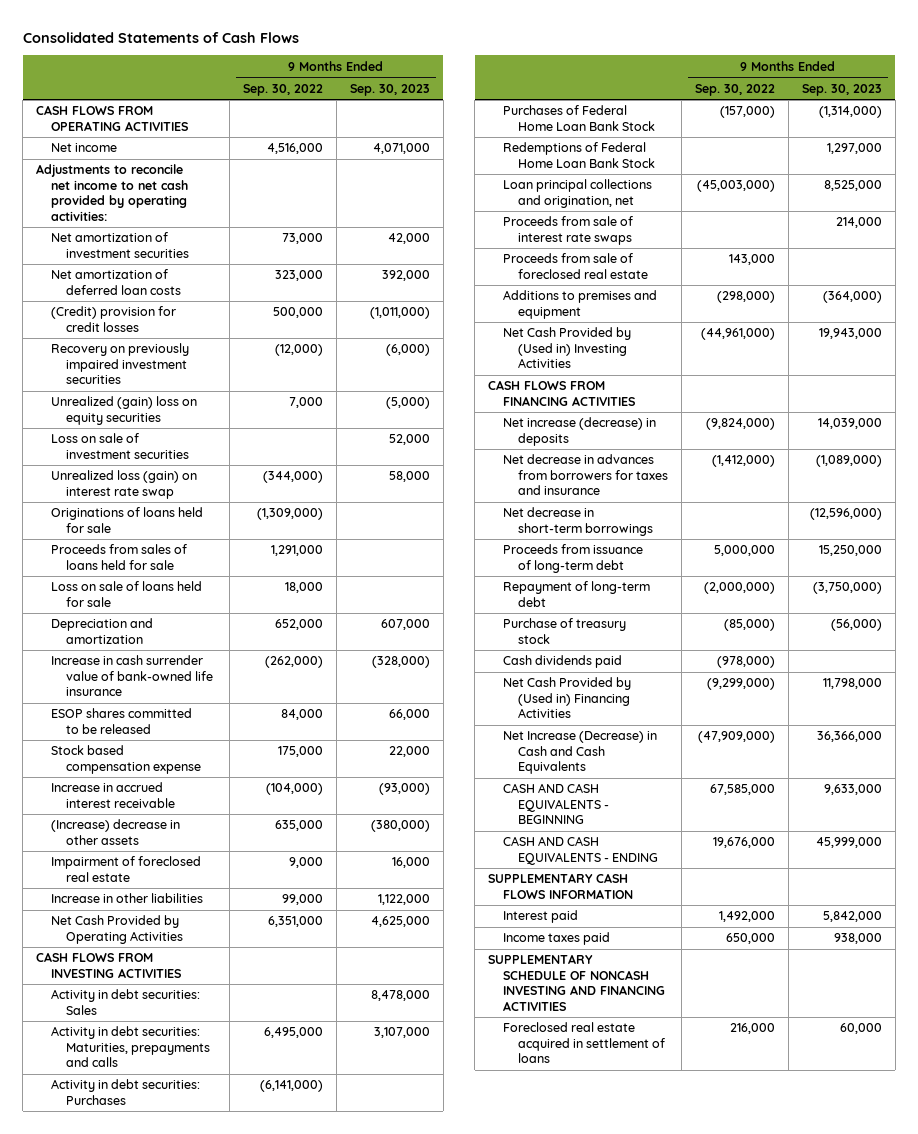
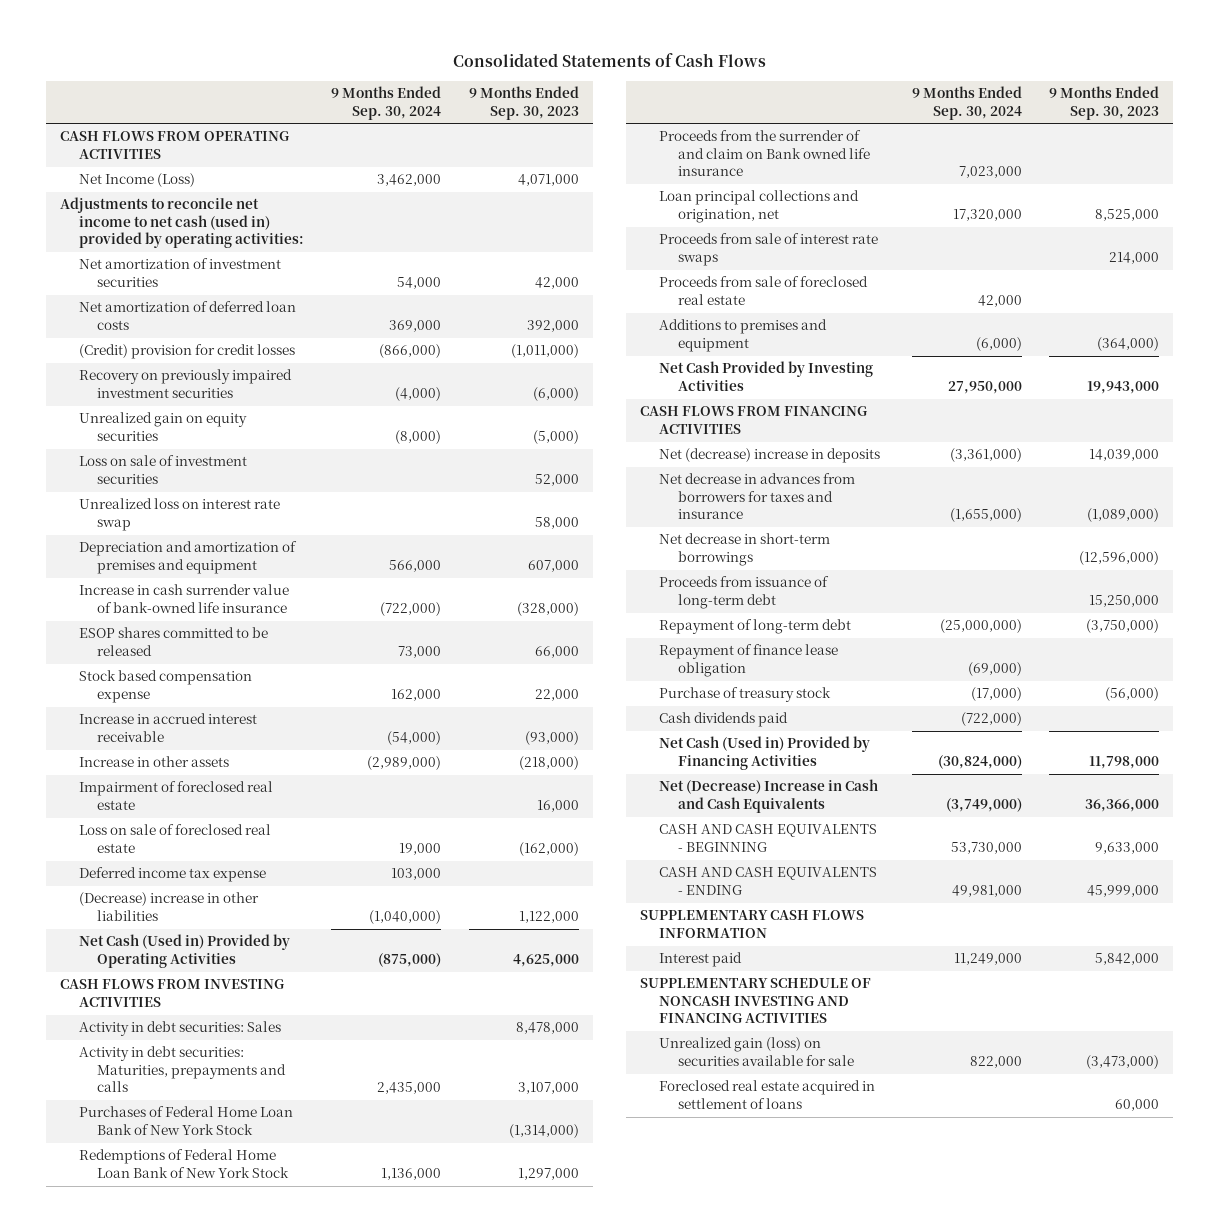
[242,83,323,96] Sep. 30, 2022 -> none
none -> [331,86,442,120] 9 Months Ended Sep. 30, 2024
[50,143,117,153] Net income -> [78,173,195,188] Net Income (Loss)
[36,164,188,221] Adjustments to reconcile net income to net cash provided by operating activities: -> [59,197,304,249] Adjustments to reconcile net income to net cash (used in) provided by operating activities:
[50,396,197,425] Unrealized (gain) loss on equity securities -> [78,412,247,441] Unrealized gain on equity securities
[50,507,203,533] Originations of loans held for sale -> none
[50,544,187,570] Proceeds from sales of loans held for sale -> none
[50,581,202,607] Loss on sale of loans held for sale -> none
[50,470,197,499] Unrealized loss (gain) on interest rate swap -> [78,498,280,531] Unrealized loss on interest rate swap
[50,618,153,644] Depreciation and amortization -> [78,541,297,574] Depreciation and amortization of premises and equipment
[50,819,180,845] (Increase) decrease in other assets -> [78,756,229,768] Increase in other assets
[370,820,430,833] (380,000) -> [518,756,579,771] (218,000)
none -> [78,824,271,853] Loss on sale of foreclosed real estate
none -> [78,867,266,883] Deferred income tax expense
[50,893,203,904] Increase in other liabilities -> [78,892,259,921] (Decrease) increase in other liabilities
[50,915,183,944] Net Cash Provided by Operating Activities -> [78,934,290,968] Net Cash (Used in) Provided by Operating Activities
[50,1079,200,1105] Activity in debt securities: Purchases -> none
[502,105,655,131] Purchases of Federal Home Loan Bank Stock -> [78,1106,293,1135] Purchases of Federal Home Loan Bank of New York Stock
[502,142,655,168] Redemptions of Federal Home Loan Bank Stock -> [78,1149,290,1178] Redemptions of Federal Home Loan Bank of New York Stock
none -> [658,130,870,177] Proceeds from the surrender of and claim on Bank owned life insurance
[502,327,631,369] Net Cash Provided by (Used in) Investing Activities -> [658,361,873,391] Net Cash Provided by Investing Activities
[502,417,656,446] Net increase (decrease) in deposits -> [658,448,880,464] Net (decrease) increase in deposits
none -> [658,644,838,677] Repayment of finance lease obligation
[502,677,631,719] Net Cash Provided by (Used in) Financing Activities -> [658,736,870,770] Net Cash (Used in) Provided by Financing Activities
[502,731,657,775] Net Increase (Decrease) in Cash and Cash Equivalents -> [658,779,878,813] Net (Decrease) Increase in Cash and Cash Equivalents
[502,932,610,946] Income taxes paid -> none
none -> [658,1037,854,1066] Unrealized gain (loss) on securities available for sale

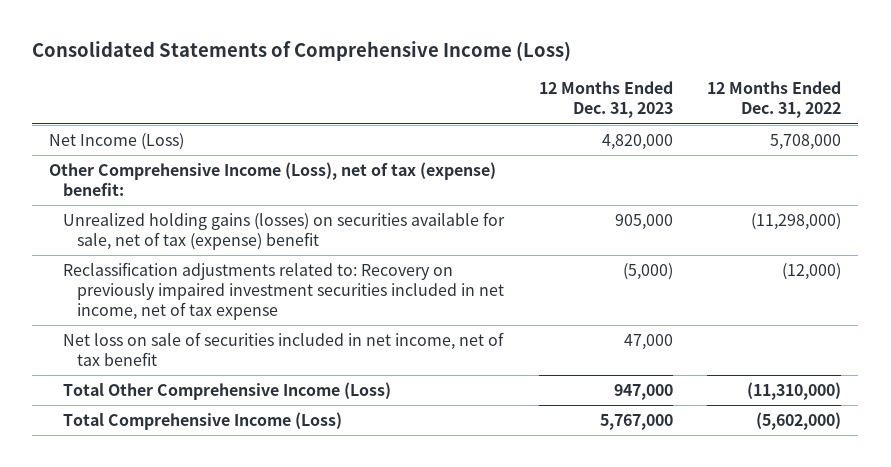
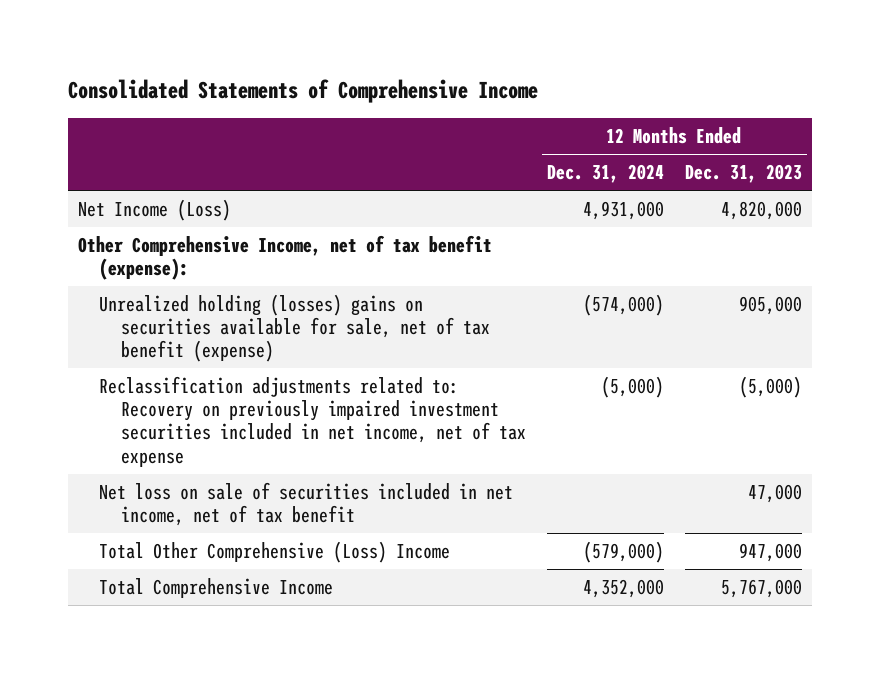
[32,41,572,62] Consolidated Statements of Comprehensive Income (Loss) -> [67,79,538,104] Consolidated Statements of Comprehensive Income
[707,81,842,119] 12 Months Ended Dec. 31, 2022 -> none
none -> [546,164,664,184] Dec. 31, 2024
[49,161,497,196] Other Comprehensive Income (Loss), net of tax (expense) benefit: -> [78,234,493,281] Other Comprehensive Income, net of tax benefit (expense):
[63,211,506,250] Unrealized holding gains (losses) on securities available for sale, net of tax (expense) benefit -> [99,293,490,363] Unrealized holding (losses) gains on securities available for sale, net of tax benefit (expense)
[63,381,392,400] Total Other Comprehensive Income (Loss) -> [99,540,451,563] Total Other Comprehensive (Loss) Income
[63,411,343,430] Total Comprehensive Income (Loss) -> [99,577,334,598] Total Comprehensive Income

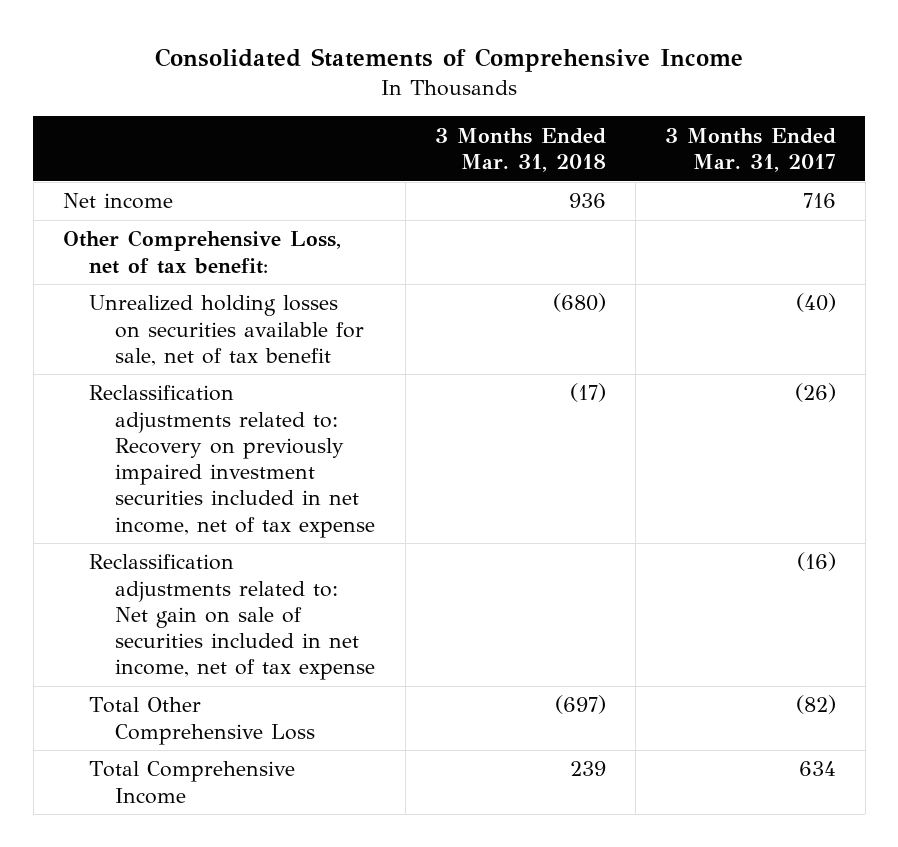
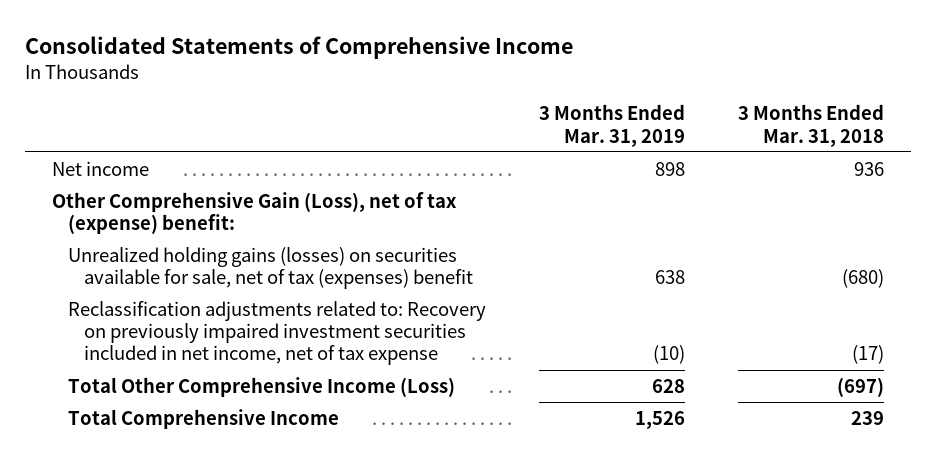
[664,127,836,172] 3 Months Ended Mar. 31, 2017 -> none
none -> [538,104,685,147] 3 Months Ended Mar. 31, 2019
[62,230,341,274] Other Comprehensive Loss, net of tax benefit: -> [51,191,457,235] Other Comprehensive Gain (Loss), net of tax (expense) benefit:
[89,295,365,366] Unrealized holding losses on securities available for sale, net of tax benefit -> [67,246,473,290] Unrealized holding gains (losses) on securities available for sale, net of tax (expenses) benefit
[89,554,376,681] Reclassification adjustments related to: Net gain on sale of securities included in net income, net of tax expense -> none
[89,697,316,745] Total Other Comprehensive Loss -> [67,376,455,397] Total Other Comprehensive Income (Loss)

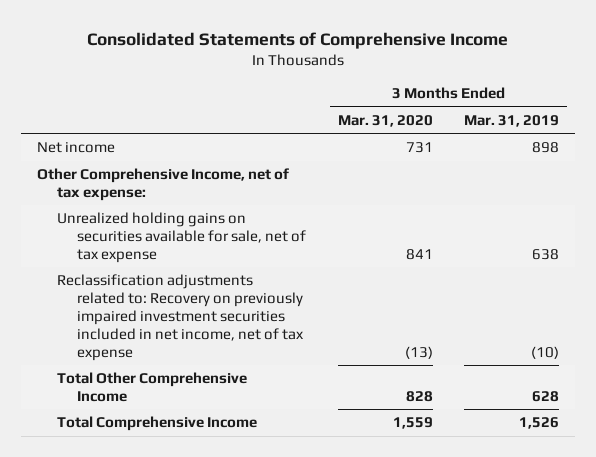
[737,104,884,147] 3 Months Ended Mar. 31, 2018 -> none
none -> [337,114,433,127] Mar. 31, 2020
[51,191,457,235] Other Comprehensive Gain (Loss), net of tax (expense) benefit: -> [37,168,290,202] Other Comprehensive Income, net of tax expense:
[67,246,473,290] Unrealized holding gains (losses) on securities available for sale, net of tax (expenses) benefit -> [57,212,307,263] Unrealized holding gains on securities available for sale, net of tax expense
[67,376,455,397] Total Other Comprehensive Income (Loss) -> [57,372,248,403] Total Other Comprehensive Income

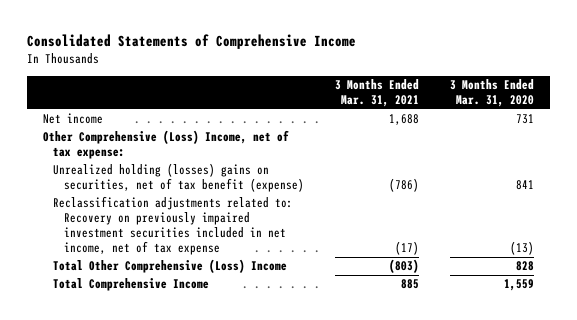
[464,114,560,127] Mar. 31, 2019 -> none
none -> [335,79,420,107] 3 Months Ended Mar. 31, 2021
[37,168,290,202] Other Comprehensive Income, net of tax expense: -> [42,130,289,160] Other Comprehensive (Loss) Income, net of tax expense:
[57,212,307,263] Unrealized holding gains on securities available for sale, net of tax expense -> [53,163,305,193] Unrealized holding (losses) gains on securities, net of tax benefit (expense)
[57,372,248,403] Total Other Comprehensive Income -> [53,259,288,274] Total Other Comprehensive (Loss) Income

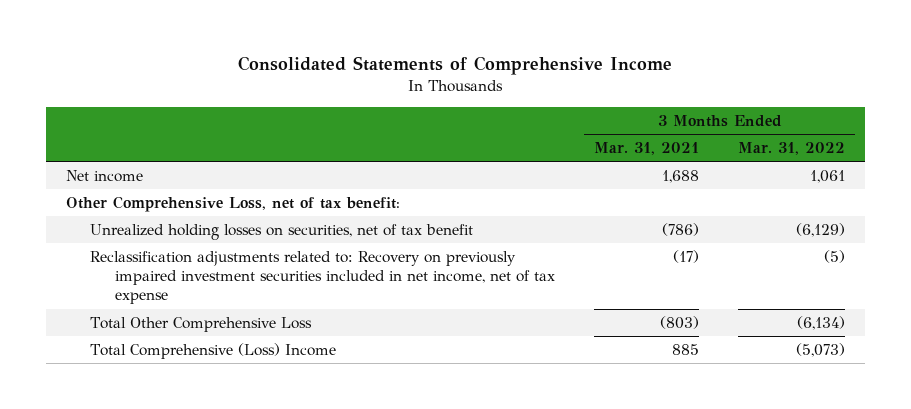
[450,79,535,107] 3 Months Ended Mar. 31, 2020 -> none
none -> [738,142,846,156] Mar. 31, 2022
[42,130,289,160] Other Comprehensive (Loss) Income, net of tax expense: -> [65,195,400,212] Other Comprehensive Loss, net of tax benefit:
[53,163,305,193] Unrealized holding (losses) gains on securities, net of tax benefit (expense) -> [90,223,474,240] Unrealized holding losses on securities, net of tax benefit
[53,259,288,274] Total Other Comprehensive (Loss) Income -> [90,316,313,332] Total Other Comprehensive Loss
[53,278,210,292] Total Comprehensive Income -> [90,342,337,359] Total Comprehensive (Loss) Income

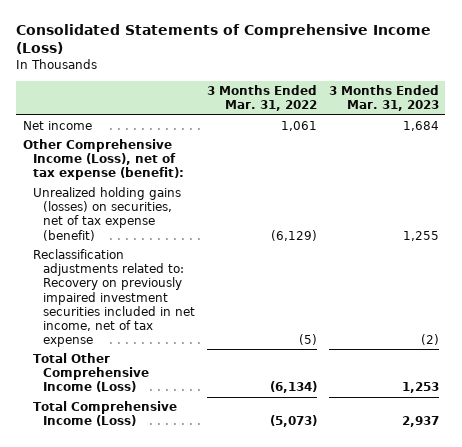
[238,56,673,76] Consolidated Statements of Comprehensive Income -> [16,23,432,55] Consolidated Statements of Comprehensive Income (Loss)
[594,142,700,156] Mar. 31, 2021 -> none
none -> [329,85,440,112] 3 Months Ended Mar. 31, 2023
[65,195,400,212] Other Comprehensive Loss, net of tax benefit: -> [22,139,184,181] Other Comprehensive Income (Loss), net of tax expense (benefit):
[90,223,474,240] Unrealized holding losses on securities, net of tax benefit -> [32,187,181,241] Unrealized holding gains (losses) on securities, net of tax expense (benefit)
[90,316,313,332] Total Other Comprehensive Loss -> [32,353,149,393] Total Other Comprehensive Income (Loss)
[90,342,337,359] Total Comprehensive (Loss) Income -> [32,401,177,427] Total Comprehensive Income (Loss)

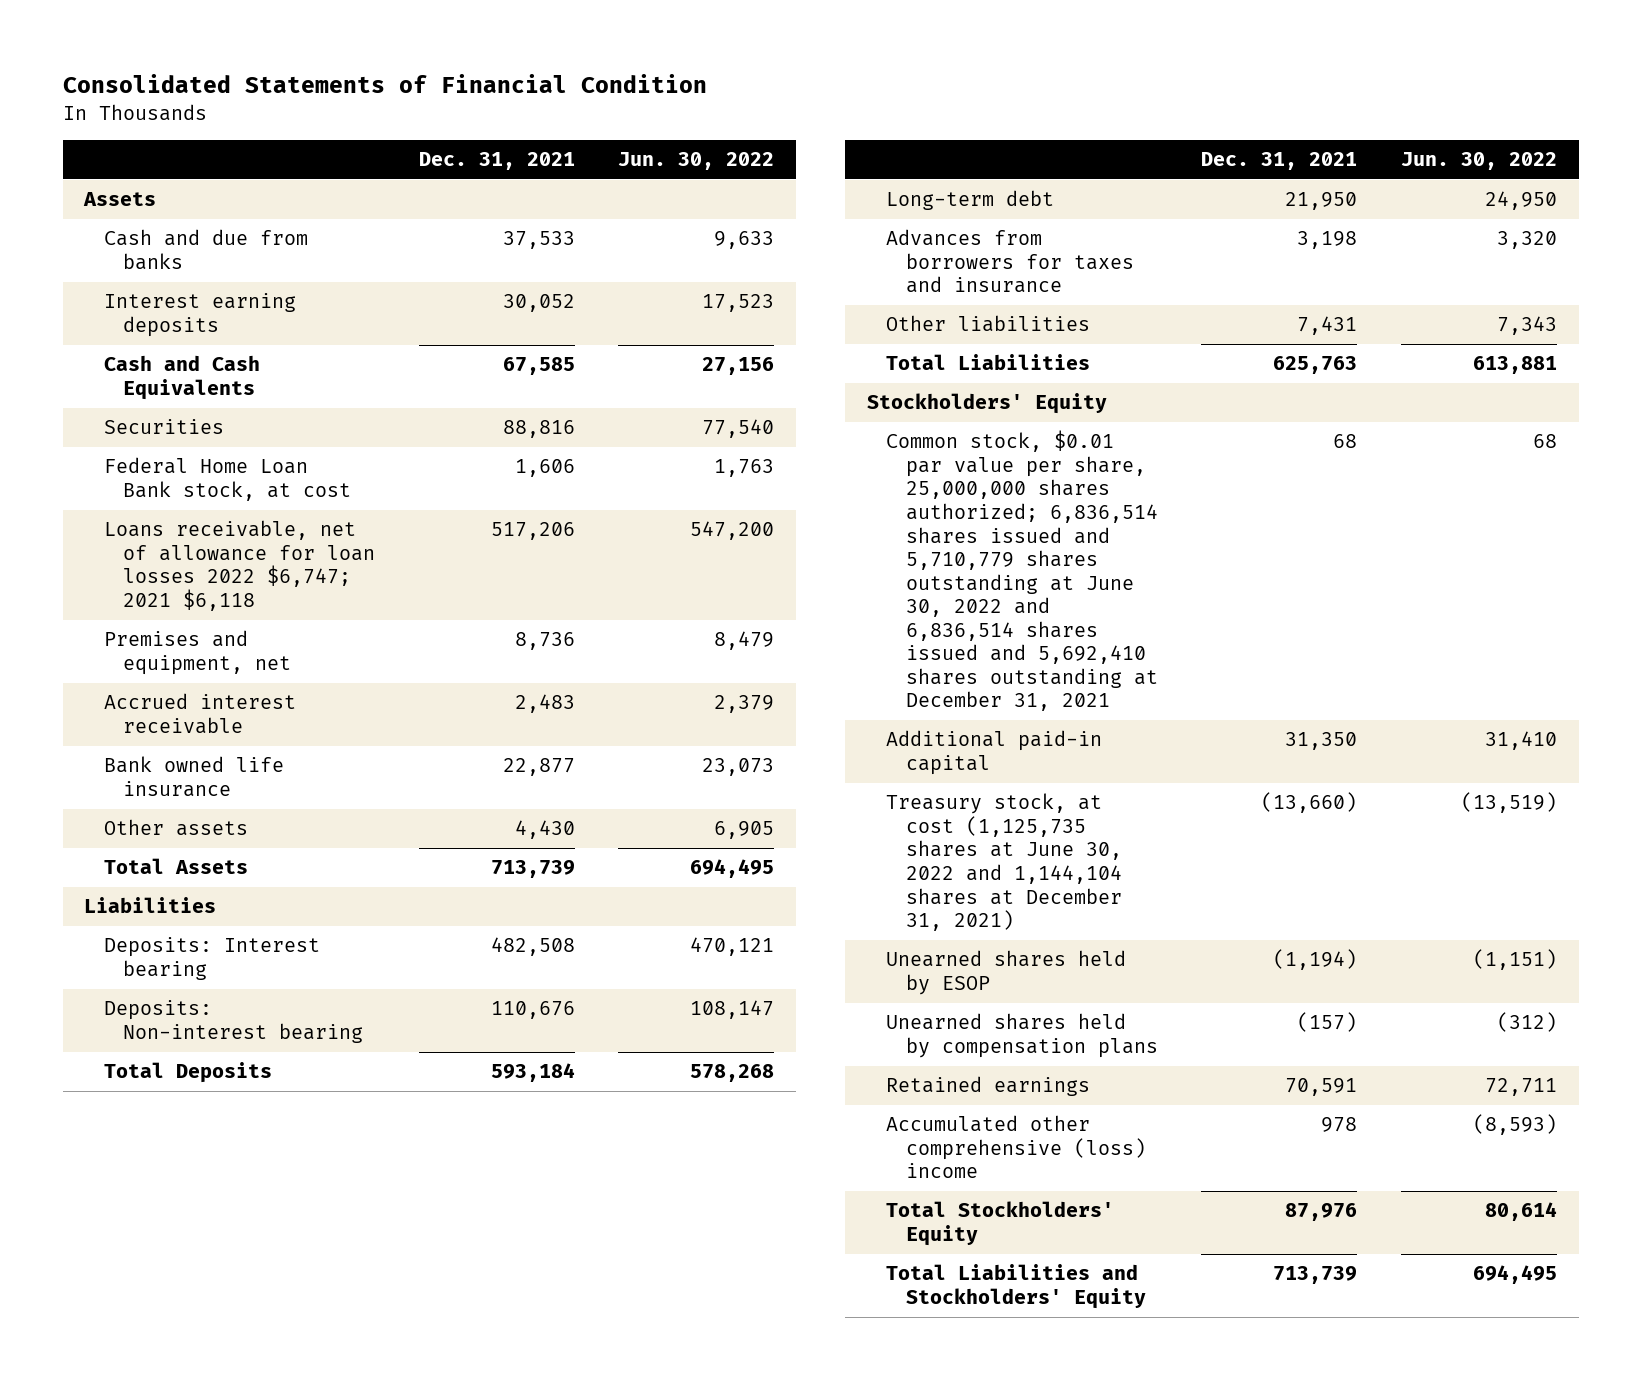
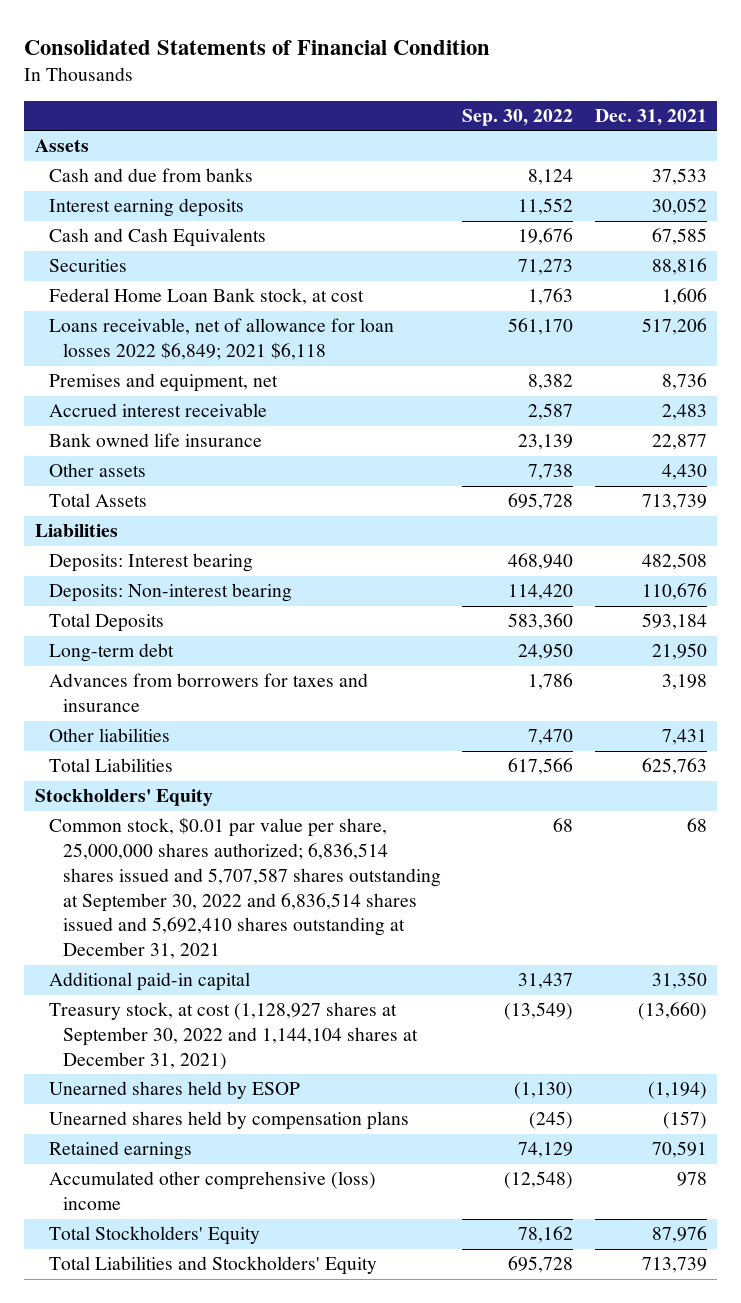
[618,152,775,171] Jun. 30, 2022 -> none
none -> [462,108,574,126] Sep. 30, 2022
[103,520,376,612] Loans receivable, net of allowance for loan losses 2022 $6,747; 2021 $6,118 -> [49,318,395,361] Loans receivable, net of allowance for loan losses 2022 $6,849; 2021 $6,118
[886,430,1158,712] Common stock, $0.01 par value per share, 25,000,000 shares authorized; 6,836,514 shares issued and 5,710,779 shares outstanding at June 30, 2022 and 6,836,514 shares issued and 5,692,410 shares outstanding at December 31, 2021 -> [49,817,442,960] Common stock, $0.01 par value per share, 25,000,000 shares authorized; 6,836,514 shares issued and 5,707,587 shares outstanding at September 30, 2022 and 6,836,514 shares issued and 5,692,410 shares outstanding at December 31, 2021
[886,793,1122,932] Treasury stock, at cost (1,125,735 shares at June 30, 2022 and 1,144,104 shares at December 31, 2021) -> [49,1002,419,1070] Treasury stock, at cost (1,128,927 shares at September 30, 2022 and 1,144,104 shares at December 31, 2021)

